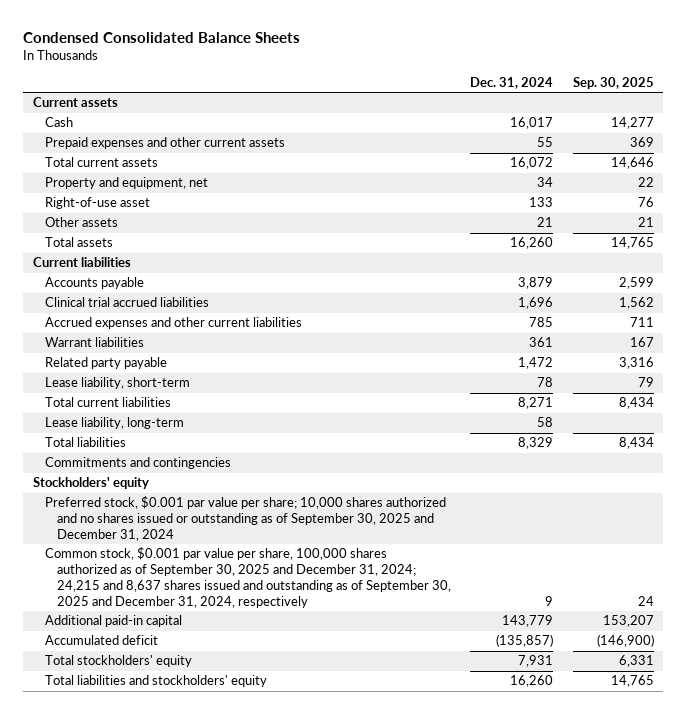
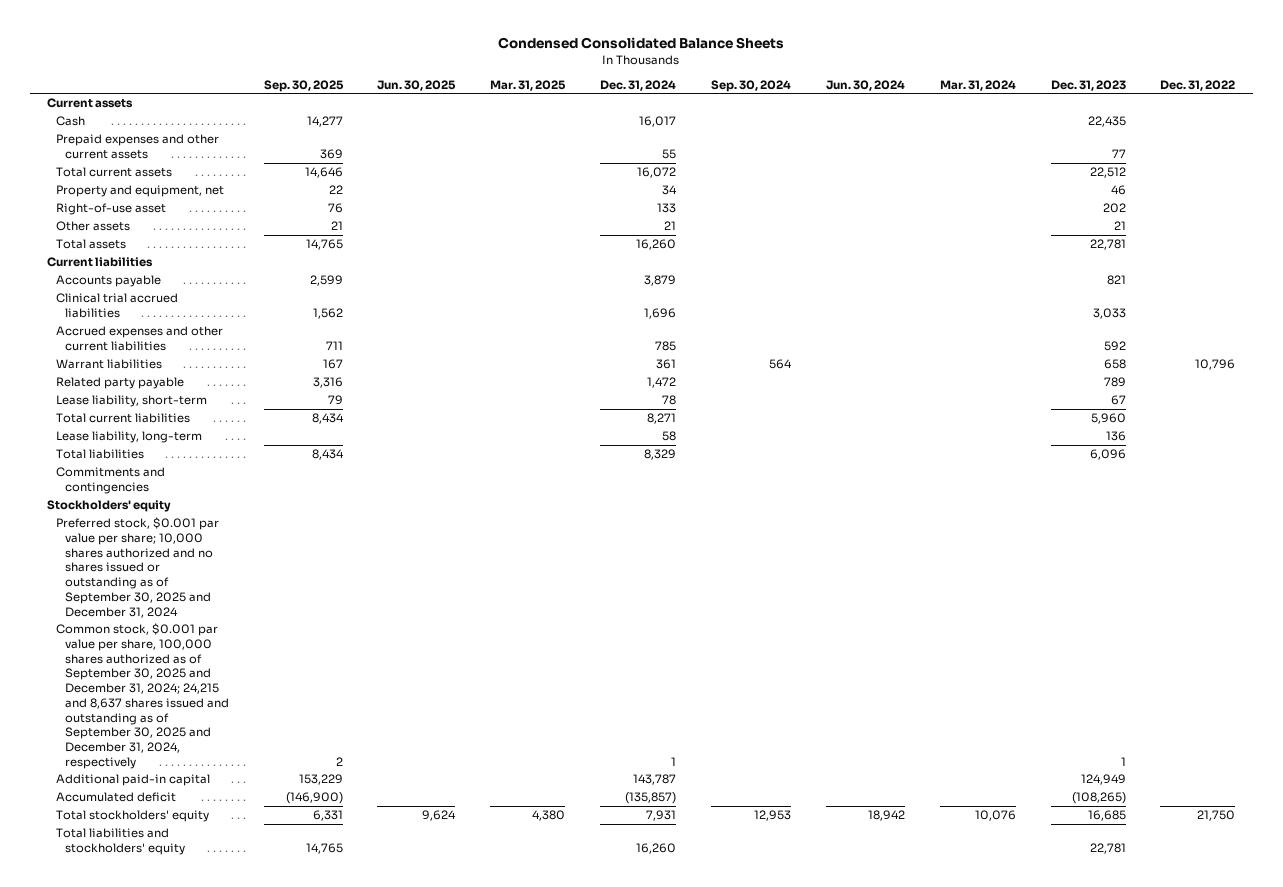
none -> [377,79,457,91] Jun. 30, 2025
none -> [490,79,567,91] Mar. 31, 2025
none -> [710,79,791,92] Sep. 30, 2024
none -> [825,79,905,91] Jun. 30, 2024
none -> [939,79,1016,91] Mar. 31, 2024
none -> [1050,79,1126,91] Dec. 31, 2023
none -> [1160,79,1236,91] Dec. 31, 2022
[545,595,554,606] 9 -> [671,756,677,766] 1
[637,595,654,606] 24 -> [335,756,343,766] 2
[502,615,554,628] 143,779 -> [633,774,677,786] 143,787
[602,615,654,628] 153,207 -> [298,774,343,786] 153,229

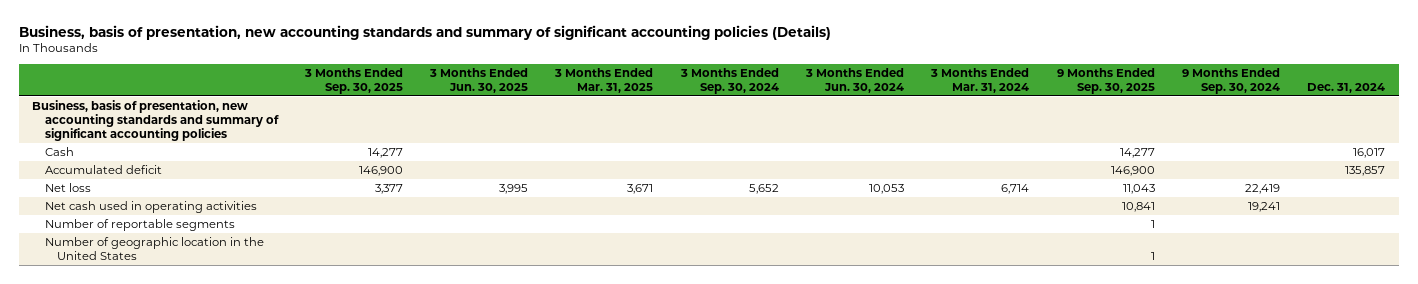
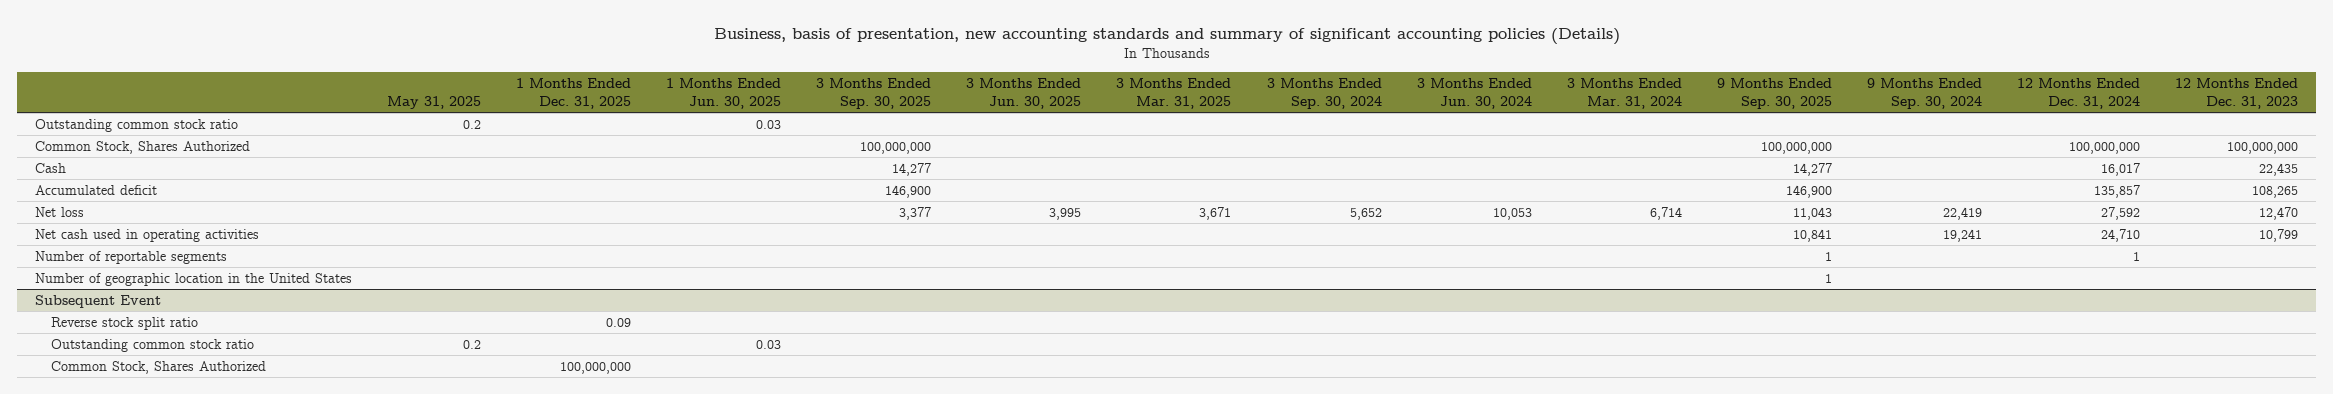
[1307,83,1386,94] Dec. 31, 2024 -> none
none -> [386,95,481,109] May 31, 2025
none -> [515,78,631,109] 1 Months Ended Dec. 31, 2025
none -> [666,78,782,109] 1 Months Ended Jun. 30, 2025
none -> [2017,78,2141,109] 12 Months Ended Dec. 31, 2024
none -> [2175,78,2299,109] 12 Months Ended Dec. 31, 2023
[32,99,279,142] Business, basis of presentation, new accounting standards and summary of significant accounting policies -> none
none -> [34,119,238,133] Outstanding common stock ratio
none -> [34,141,250,155] Common Stock, Shares Authorized
none -> [34,295,161,309] Subsequent Event
none -> [50,317,198,331] Reverse stock split ratio
none -> [50,339,254,353] Outstanding common stock ratio
none -> [50,361,266,375] Common Stock, Shares Authorized

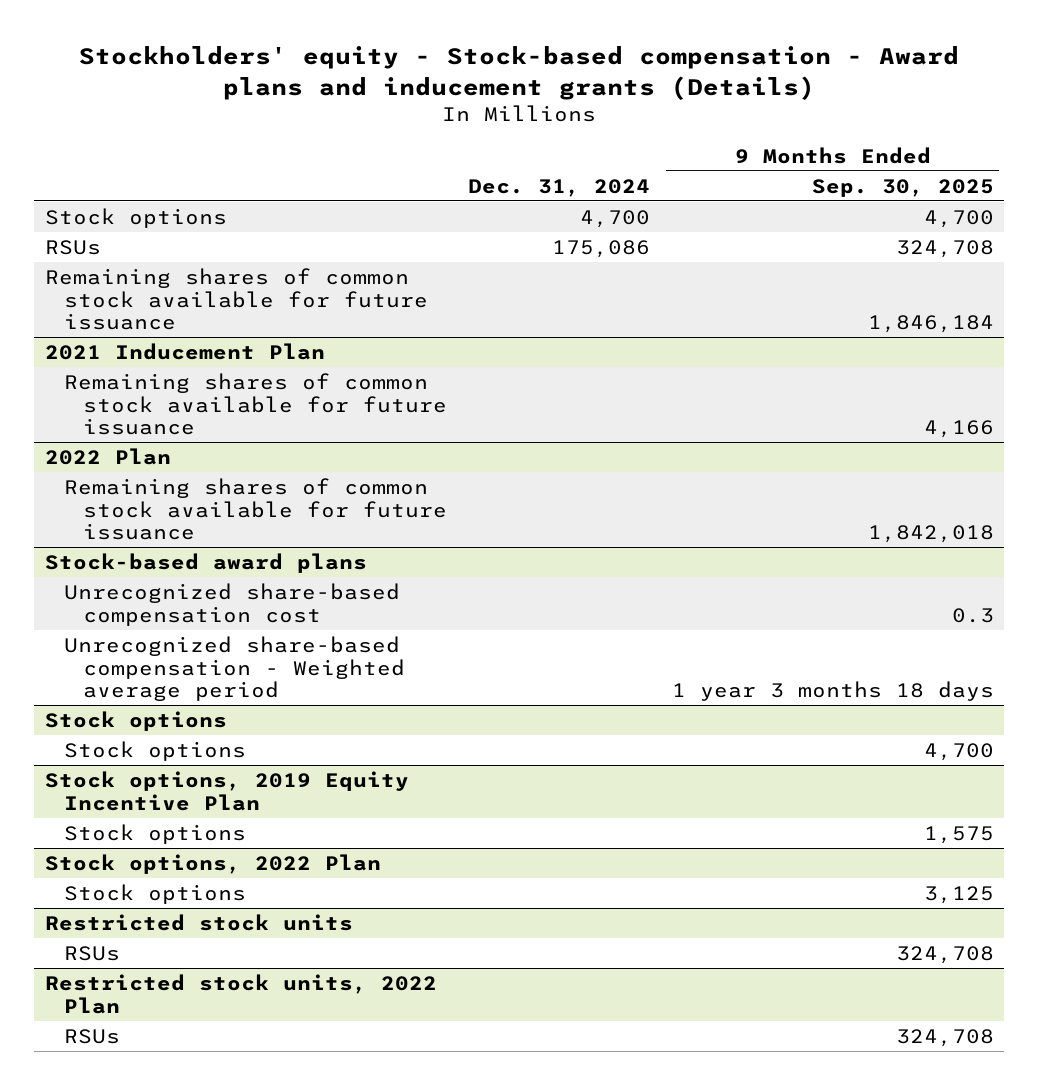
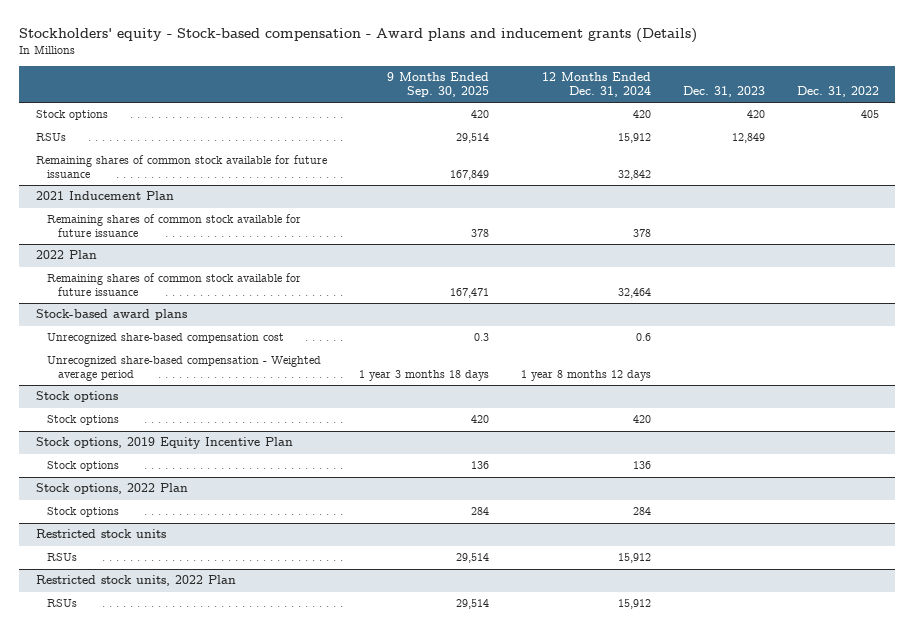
[468,178,651,197] Dec. 31, 2024 -> none
none -> [541,72,651,98] 12 Months Ended Dec. 31, 2024
none -> [682,86,765,98] Dec. 31, 2023
none -> [797,86,880,98] Dec. 31, 2022
[923,209,994,228] 4,700 -> [470,110,489,119] 420
[895,239,994,258] 324,708 -> [455,133,489,144] 29,514
[867,315,994,334] 1,846,184 -> [449,170,489,181] 167,849
[923,420,994,439] 4,166 -> [470,229,489,238] 378
[867,525,994,544] 1,842,018 -> [449,288,489,299] 167,471
[923,742,994,761] 4,700 -> [470,415,489,424] 420
[923,825,994,844] 1,575 -> [470,461,489,470] 136
[923,885,994,904] 3,125 -> [470,507,489,516] 284
[895,945,994,964] 324,708 -> [455,553,489,564] 29,514
[895,1028,994,1047] 324,708 -> [455,599,489,610] 29,514

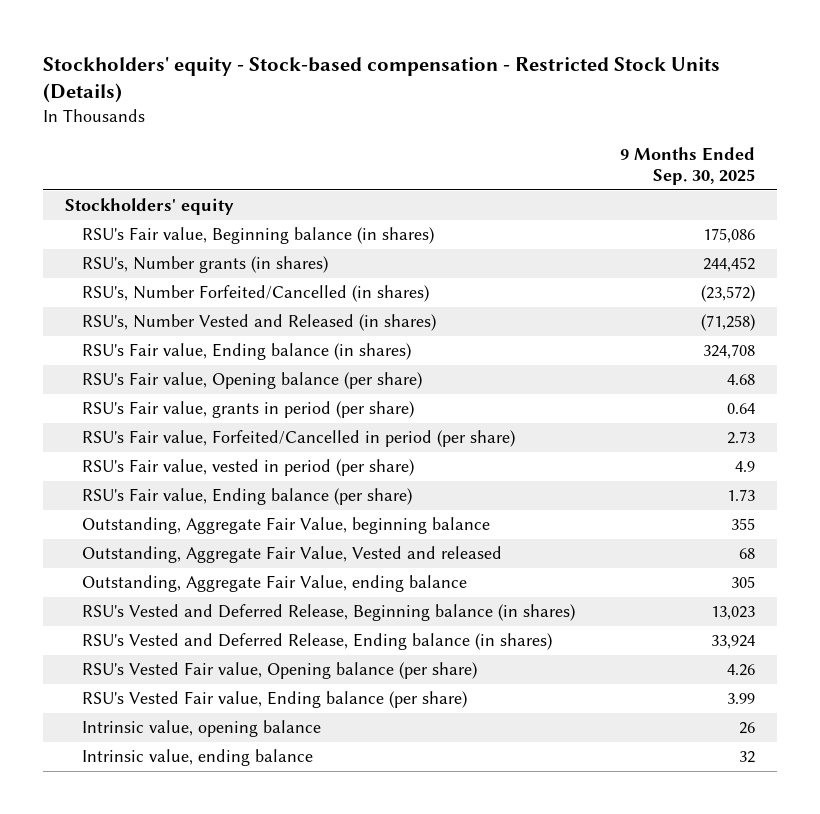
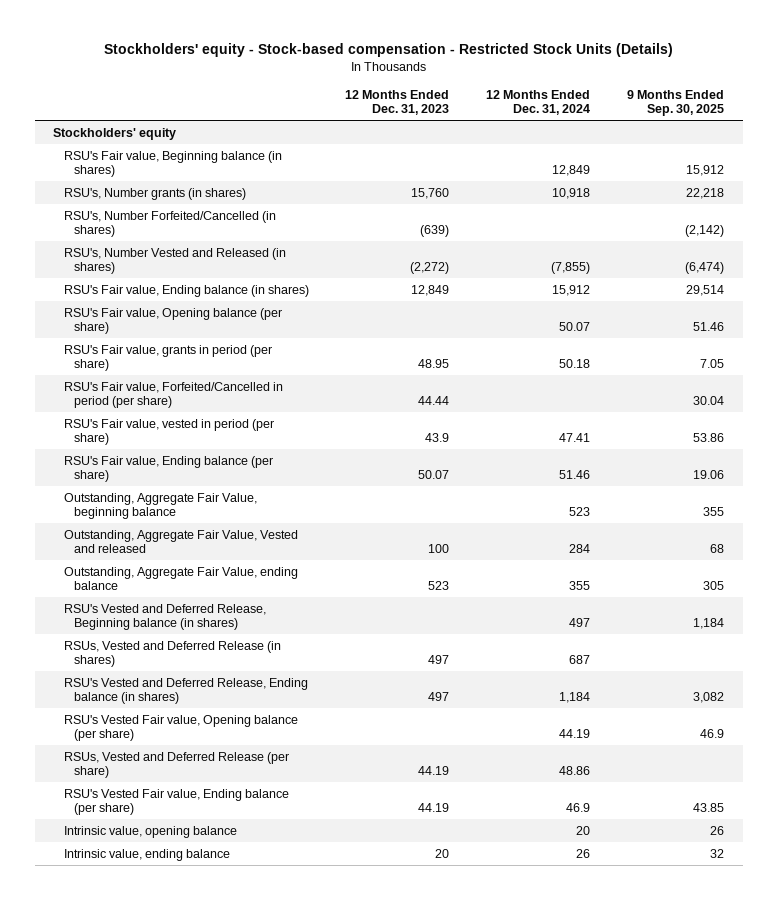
none -> [345,89,450,116] 12 Months Ended Dec. 31, 2023
none -> [486,89,591,116] 12 Months Ended Dec. 31, 2024
[702,228,755,244] 175,086 -> [686,165,725,177] 15,912
[702,257,755,273] 244,452 -> [686,187,725,199] 22,218
[700,285,755,303] (23,572) -> [685,225,725,238] (2,142)
[700,314,755,332] (71,258) -> [685,262,725,275] (6,474)
[702,344,755,360] 324,708 -> [686,284,725,296] 29,514
[726,374,755,386] 4.68 -> [693,322,725,332] 51.46
[726,403,755,415] 0.64 -> [700,359,725,369] 7.05
[726,431,755,445] 2.73 -> [693,396,725,406] 30.04
[734,461,755,473] 4.9 -> [693,433,725,443] 53.86
[726,489,755,502] 1.73 -> [693,470,725,480] 19.06
[710,606,755,621] 13,023 -> [693,618,725,630] 1,184
none -> [63,640,281,668] RSUs, Vested and Deferred Release (in shares)
[710,635,755,650] 33,924 -> [693,692,725,704] 3,082
[726,664,755,677] 4.26 -> [700,729,725,739] 46.9
none -> [63,751,289,779] RSUs, Vested and Deferred Release (per share)
[726,693,755,705] 3.99 -> [693,803,725,813] 43.85

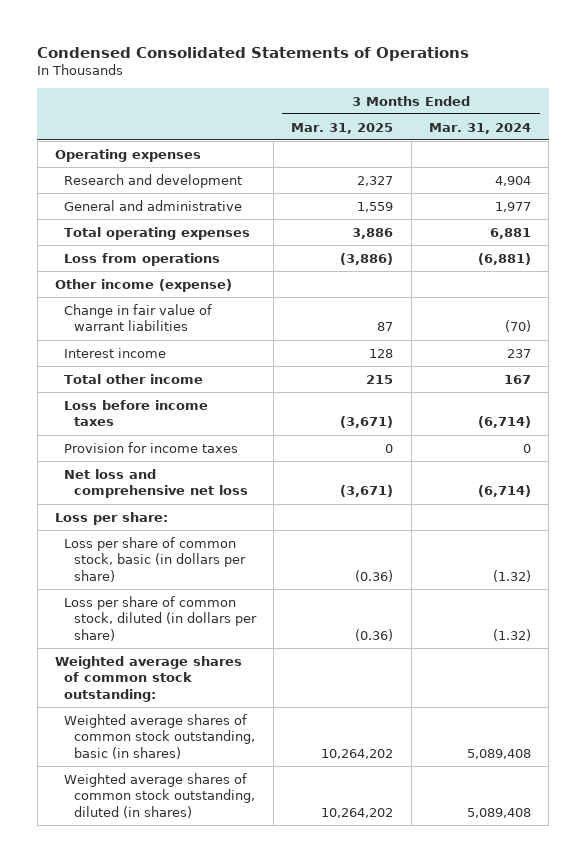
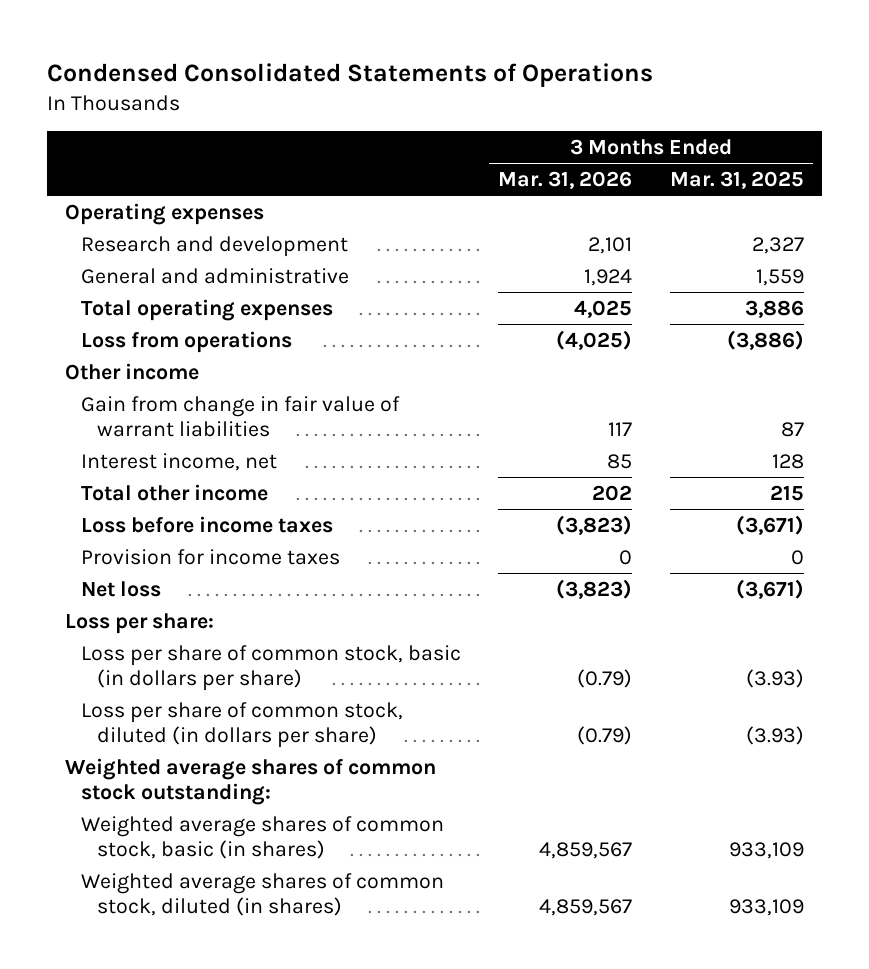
[428,122,531,134] Mar. 31, 2024 -> none
none -> [498,171,633,190] Mar. 31, 2026
[55,278,233,292] Other income (expense) -> [65,362,200,380] Other income
[64,303,213,332] Change in fair value of warrant liabilities -> [81,395,401,438] Gain from change in fair value of warrant liabilities
[64,347,167,358] Interest income -> [81,452,278,471] Interest income, net
[64,468,248,499] Net loss and comprehensive net loss -> [81,580,162,597] Net loss
[355,570,394,583] (0.36) -> [745,669,804,689] (3.93)
[355,629,394,642] (0.36) -> [745,726,804,746] (3.93)
[64,713,255,760] Weighted average shares of common stock outstanding, basic (in shares) -> [81,815,445,860] Weighted average shares of common stock, basic (in shares)
[321,749,394,760] 10,264,202 -> [728,842,804,860] 933,109
[64,772,255,819] Weighted average shares of common stock outstanding, diluted (in shares) -> [81,872,445,917] Weighted average shares of common stock, diluted (in shares)
[321,808,394,819] 10,264,202 -> [728,899,804,917] 933,109

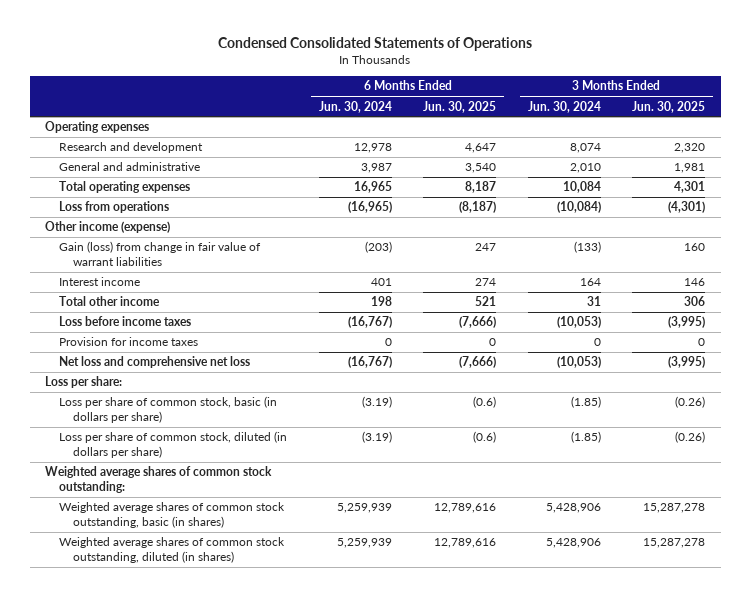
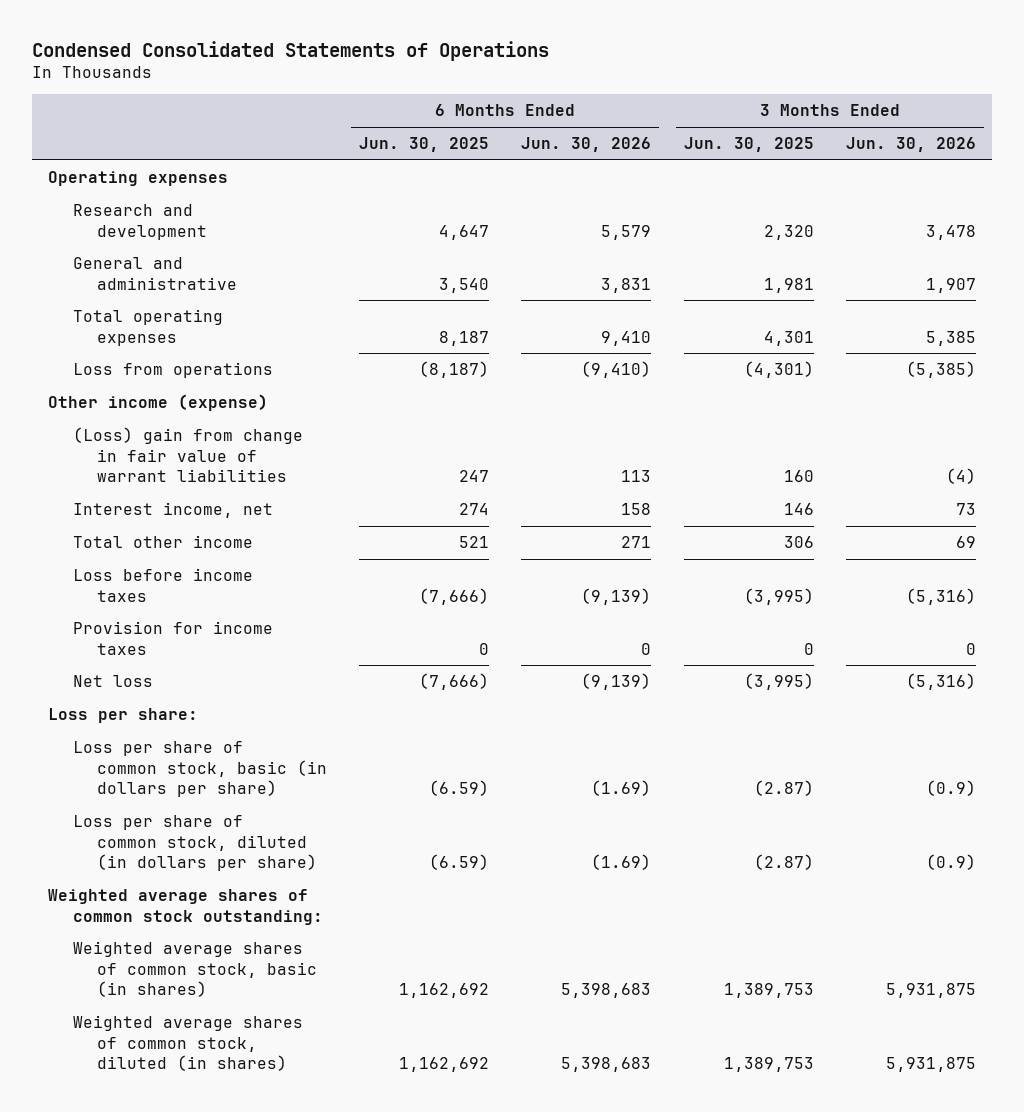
[318,100,392,113] Jun. 30, 2024 -> none
[527,100,601,113] Jun. 30, 2024 -> none
none -> [521,137,652,153] Jun. 30, 2026
none -> [846,137,977,153] Jun. 30, 2026
[59,241,262,267] Gain (loss) from change in fair value of warrant liabilities -> [72,427,303,483] (Loss) gain from change in fair value of warrant liabilities
[59,277,141,287] Interest income -> [72,502,273,519] Interest income, net
[59,356,251,369] Net loss and comprehensive net loss -> [72,675,153,688] Net loss
[473,396,497,409] (0.6) -> [429,780,490,797] (6.59)
[675,396,706,409] (0.26) -> [753,780,814,797] (2.87)
[473,431,497,444] (0.6) -> [429,854,490,871] (6.59)
[675,431,706,444] (0.26) -> [753,854,814,871] (2.87)
[59,502,286,529] Weighted average shares of common stock outstanding, basic (in shares) -> [72,941,317,998] Weighted average shares of common stock, basic (in shares)
[434,503,497,514] 12,789,616 -> [399,983,490,999] 1,162,692
[643,503,706,514] 15,287,278 -> [723,983,814,999] 1,389,753
[59,537,286,564] Weighted average shares of common stock outstanding, diluted (in shares) -> [72,1015,303,1072] Weighted average shares of common stock, diluted (in shares)
[434,538,497,549] 12,789,616 -> [399,1057,490,1073] 1,162,692
[643,538,706,549] 15,287,278 -> [723,1057,814,1073] 1,389,753

